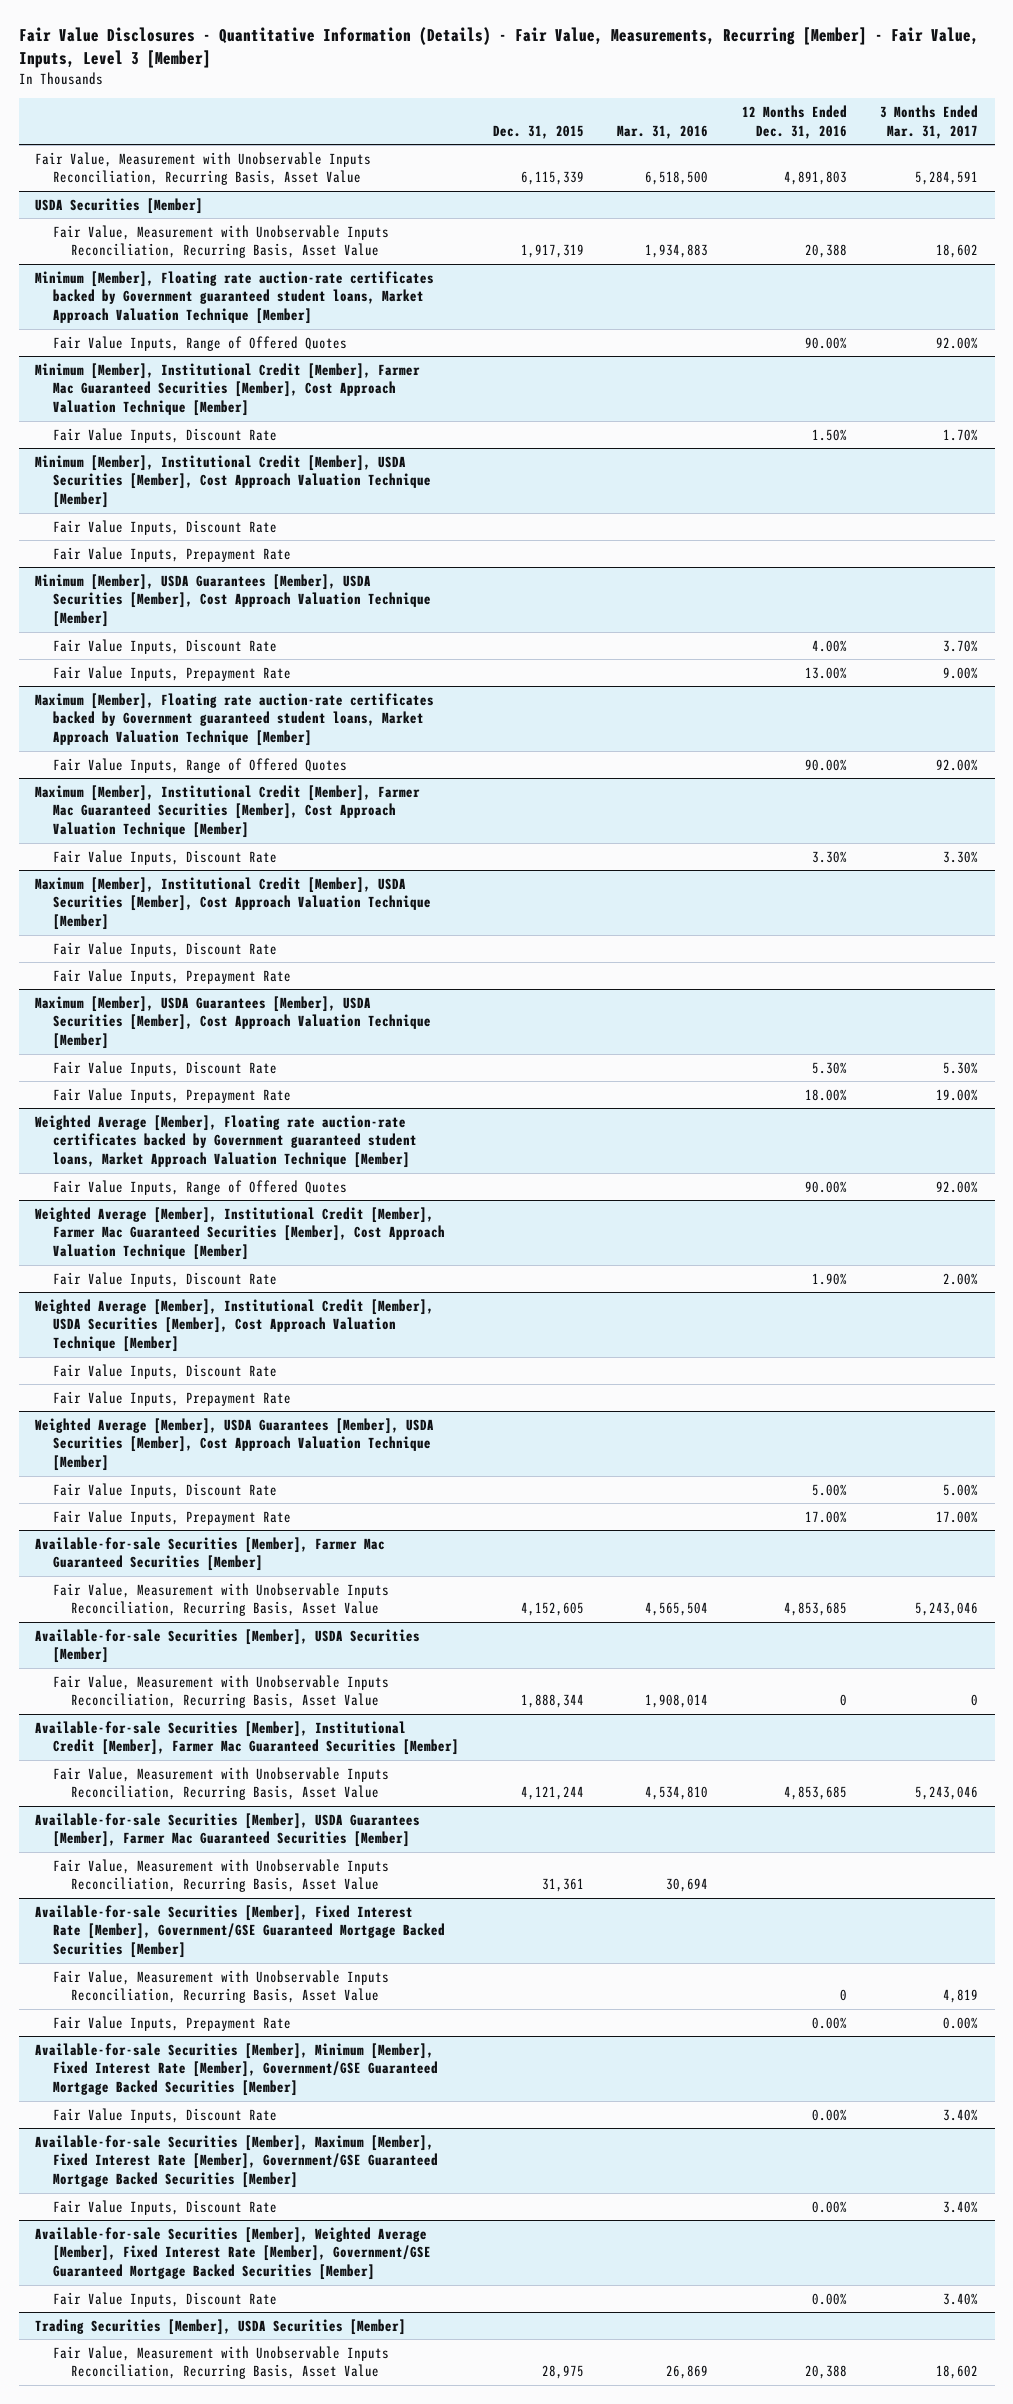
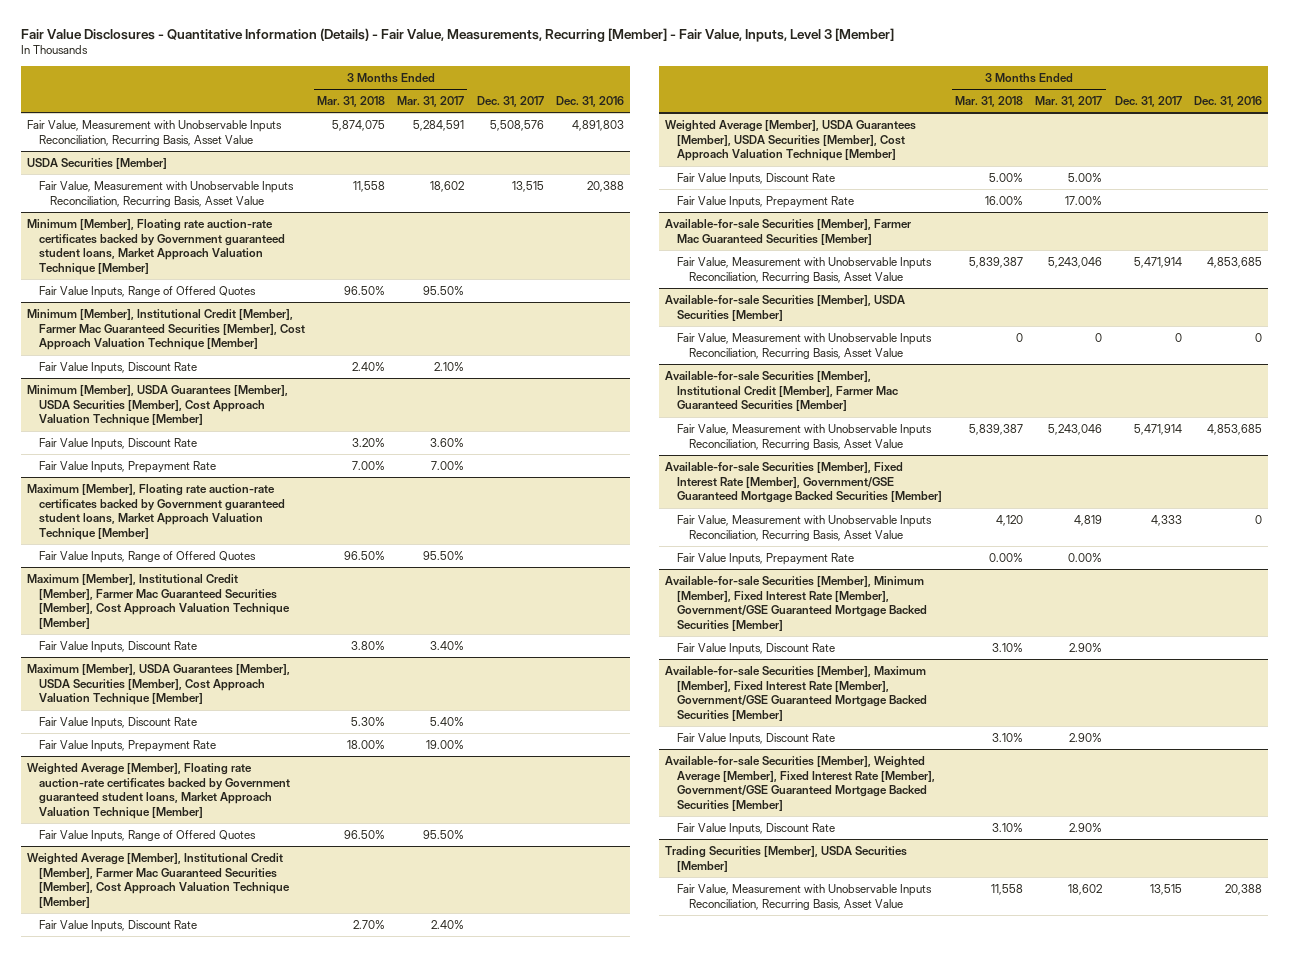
[492,124,584,139] Dec. 31, 2015 -> none
[617,124,709,139] Mar. 31, 2016 -> none
[741,104,847,139] 12 Months Ended Dec. 31, 2016 -> none
none -> [316,95,385,107] Mar. 31, 2018
none -> [476,95,544,107] Dec. 31, 2017
none -> [555,95,624,107] Dec. 31, 2016
[935,336,978,349] 92.00% -> [423,285,465,295] 95.50%
[35,454,432,509] Minimum [Member], Institutional Credit [Member], USDA Securities [Member], Cost Approach Valuation Technique [Member] -> none
[53,519,278,535] Fair Value Inputs, Discount Rate -> none
[53,546,292,562] Fair Value Inputs, Prepayment Rate -> none
[942,428,978,441] 1.70% -> [434,361,465,371] 2.10%
[942,639,978,652] 3.70% -> [430,437,465,447] 3.60%
[942,666,978,679] 9.00% -> [431,460,465,470] 7.00%
[935,758,978,771] 92.00% -> [423,550,465,560] 95.50%
[35,876,432,931] Maximum [Member], Institutional Credit [Member], USDA Securities [Member], Cost Approach Valuation Technique [Member] -> none
[53,941,278,957] Fair Value Inputs, Discount Rate -> none
[53,968,292,984] Fair Value Inputs, Prepayment Rate -> none
[942,850,978,863] 3.30% -> [430,640,465,650] 3.40%
[942,1061,978,1074] 5.30% -> [430,716,465,726] 5.40%
[935,1180,978,1193] 92.00% -> [423,829,465,839] 95.50%
[35,1298,435,1353] Weighted Average [Member], Institutional Credit [Member], USDA Securities [Member], Cost Approach Valuation Technique [Member] -> none
[53,1363,278,1379] Fair Value Inputs, Discount Rate -> none
[53,1390,292,1406] Fair Value Inputs, Prepayment Rate -> none
[942,1272,978,1285] 2.00% -> [431,919,465,929] 2.40%
[35,1812,421,1848] Available-for-sale Securities [Member], USDA Guarantees [Member], Farmer Mac Guaranteed Securities [Member] -> none
[53,1858,390,1893] Fair Value, Measurement with Unobservable Inputs Reconciliation, Recurring Basis, Asset Value -> none
[942,2108,978,2121] 3.40% -> [1069,642,1103,652] 2.90%
[942,2200,978,2213] 3.40% -> [1069,732,1103,742] 2.90%
[942,2292,978,2305] 3.40% -> [1069,822,1103,832] 2.90%

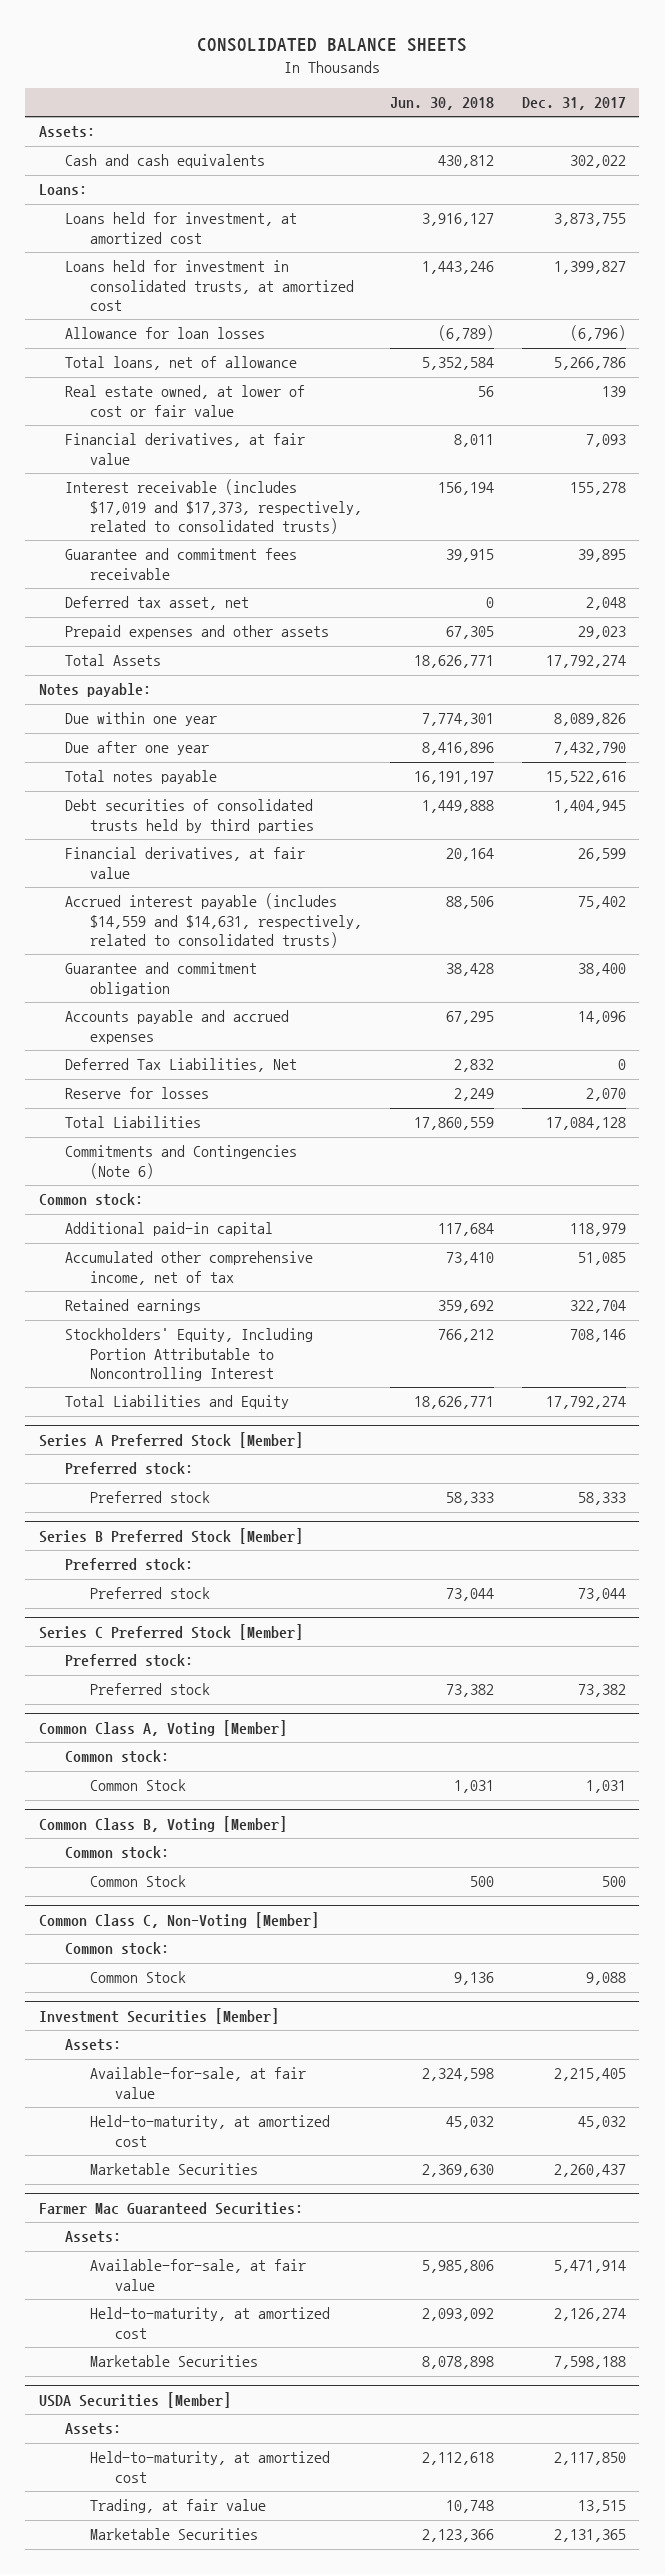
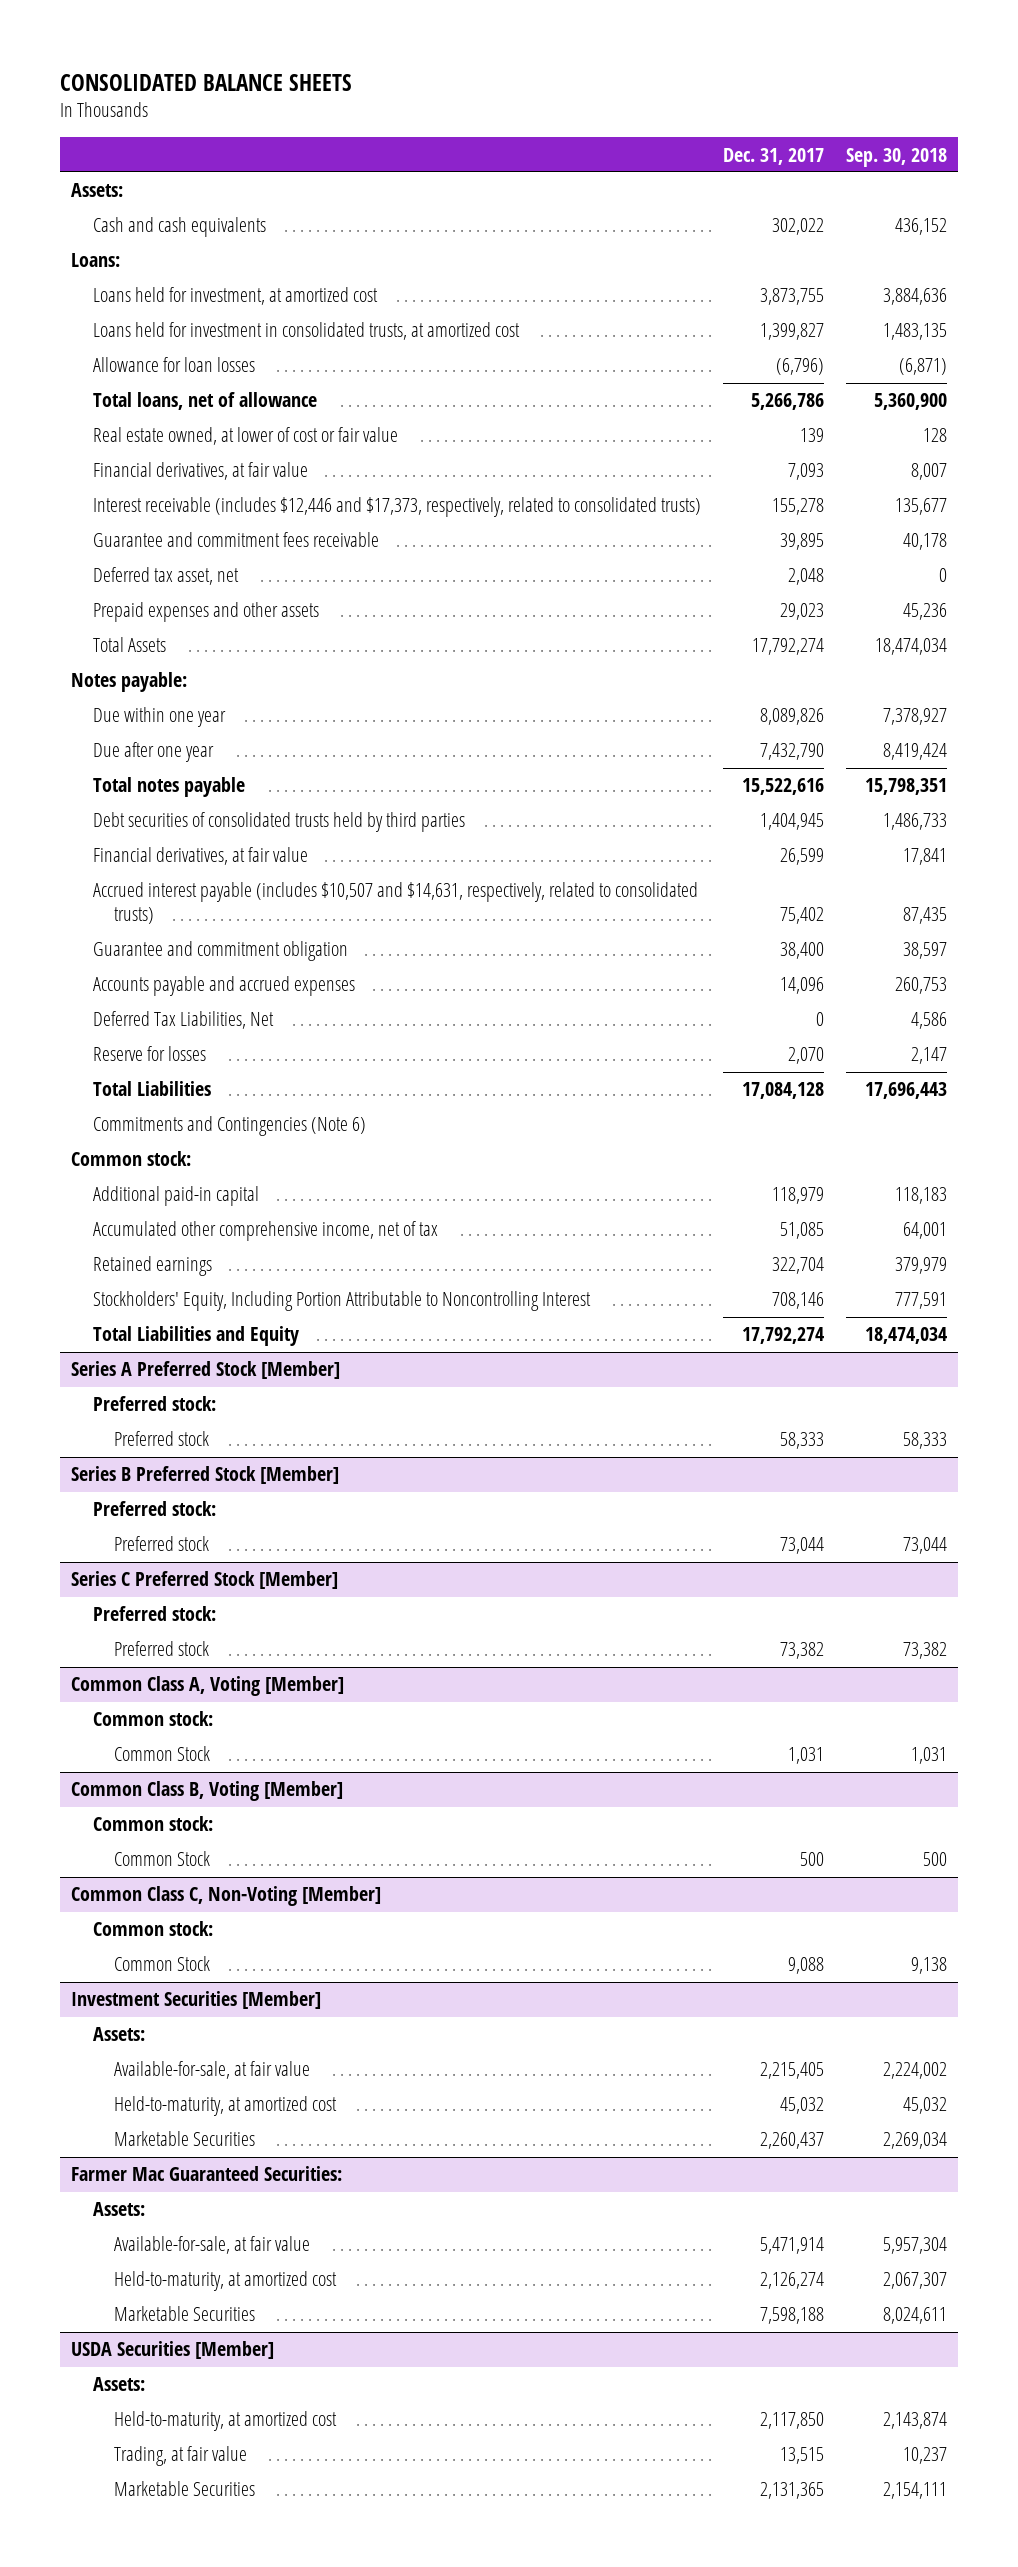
[389,96,494,110] Jun. 30, 2018 -> none
none -> [846,147,948,167] Sep. 30, 2018
[64,479,362,535] Interest receivable (includes $17,019 and $17,373, respectively, related to consolidated trusts) -> [92,497,701,518] Interest receivable (includes $12,446 and $17,373, respectively, related to consolidated trusts)
[64,893,362,949] Accrued interest payable (includes $14,559 and $14,631, respectively, related to consolidated trusts) -> [92,882,698,925] Accrued interest payable (includes $10,507 and $14,631, respectively, related to consolidated trusts)

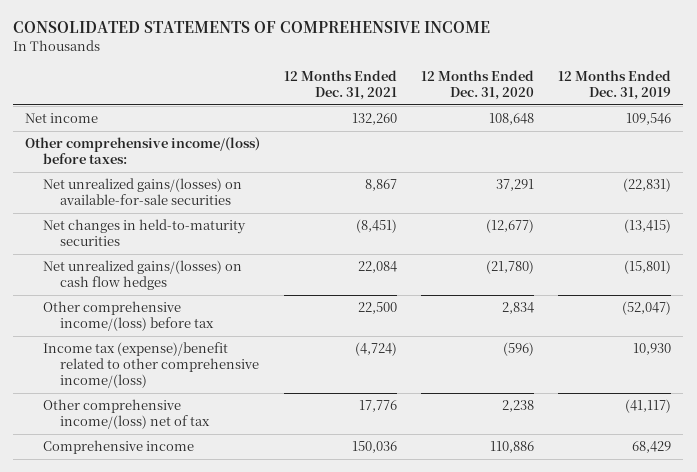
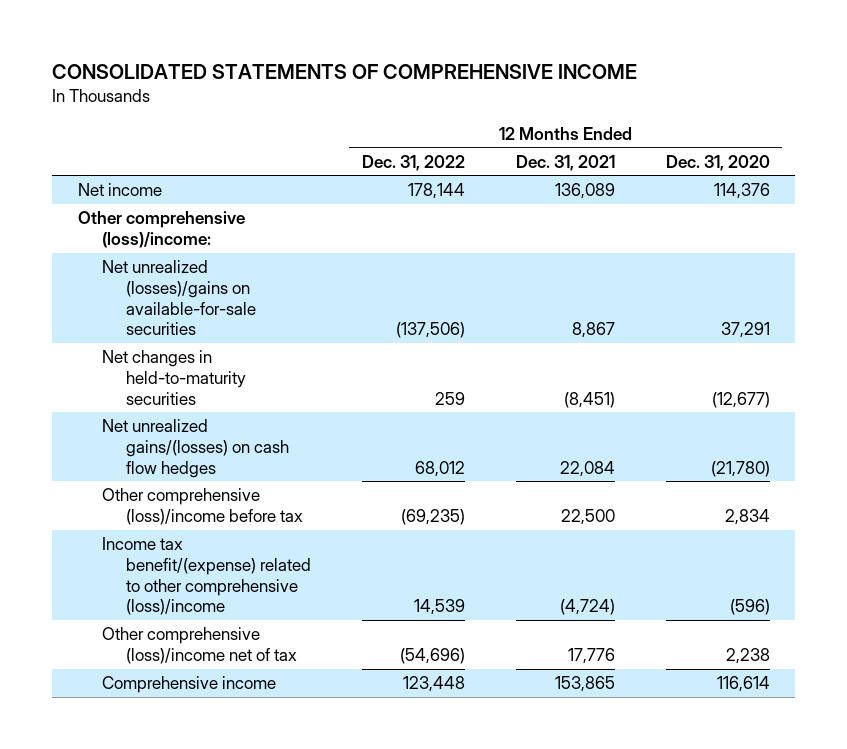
[558,69,672,101] 12 Months Ended Dec. 31, 2019 -> none
none -> [362,154,466,171] Dec. 31, 2022
[352,113,398,126] 132,260 -> [554,183,615,200] 136,089
[489,113,535,126] 108,648 -> [713,183,770,200] 114,376
[25,137,261,165] Other comprehensive income/(loss) before taxes: -> [77,211,245,248] Other comprehensive (loss)/income:
[42,178,242,206] Net unrealized gains/(losses) on available-for-sale securities -> [101,260,257,336] Net unrealized (losses)/gains on available-for-sale securities
[42,301,215,332] Other comprehensive income/(loss) before tax -> [101,488,304,525] Other comprehensive (loss)/income before tax
[42,342,260,389] Income tax (expense)/benefit related to other comprehensive income/(loss) -> [101,537,312,616] Income tax benefit/(expense) related to other comprehensive (loss)/income
[42,399,211,430] Other comprehensive income/(loss) net of tax -> [101,627,298,664] Other comprehensive (loss)/income net of tax
[352,441,398,454] 150,036 -> [554,676,615,693] 153,865
[490,441,535,454] 110,886 -> [716,676,770,693] 116,614

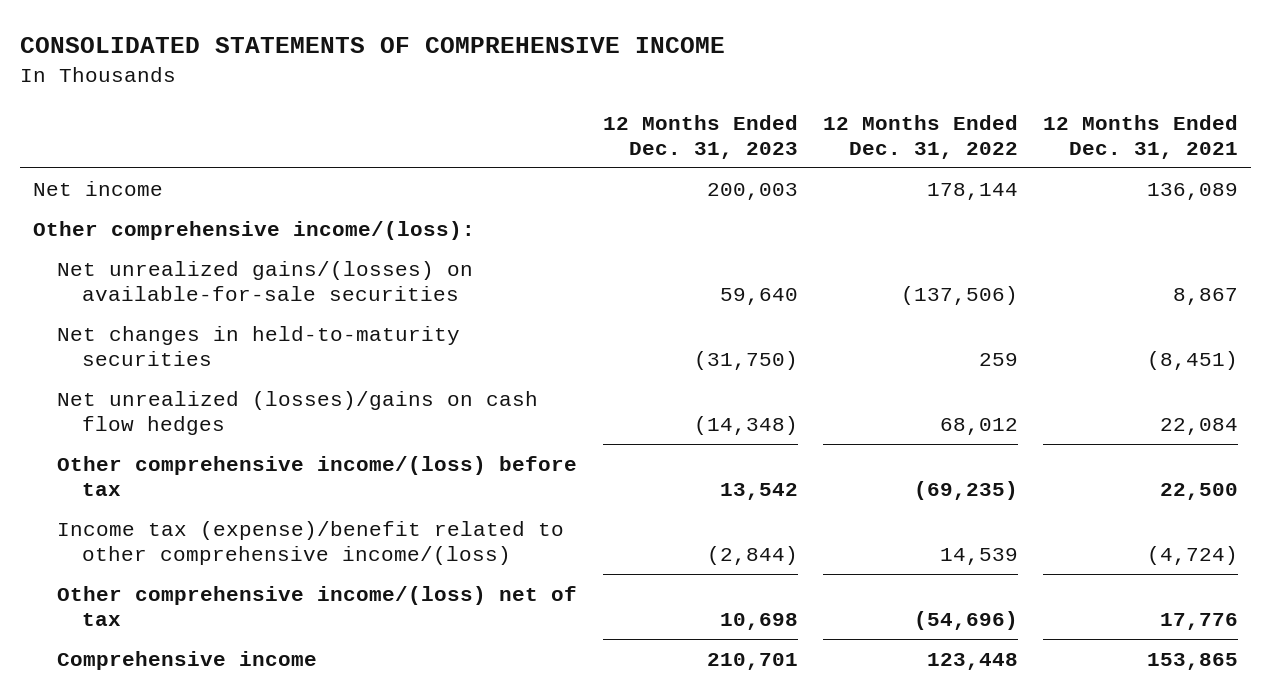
[665,154,770,171] Dec. 31, 2020 -> none
none -> [602,114,798,159] 12 Months Ended Dec. 31, 2023
[77,211,245,248] Other comprehensive (loss)/income: -> [32,221,475,241] Other comprehensive income/(loss):
[101,260,257,336] Net unrealized (losses)/gains on available-for-sale securities -> [57,261,474,302] Net unrealized gains/(losses) on available-for-sale securities
[101,419,290,478] Net unrealized gains/(losses) on cash flow hedges -> [57,391,539,436] Net unrealized (losses)/gains on cash flow hedges
[101,488,304,525] Other comprehensive (loss)/income before tax -> [57,456,578,497] Other comprehensive income/(loss) before tax
[101,537,312,616] Income tax benefit/(expense) related to other comprehensive (loss)/income -> [57,521,565,566] Income tax (expense)/benefit related to other comprehensive income/(loss)
[101,627,298,664] Other comprehensive (loss)/income net of tax -> [57,586,578,627] Other comprehensive income/(loss) net of tax

